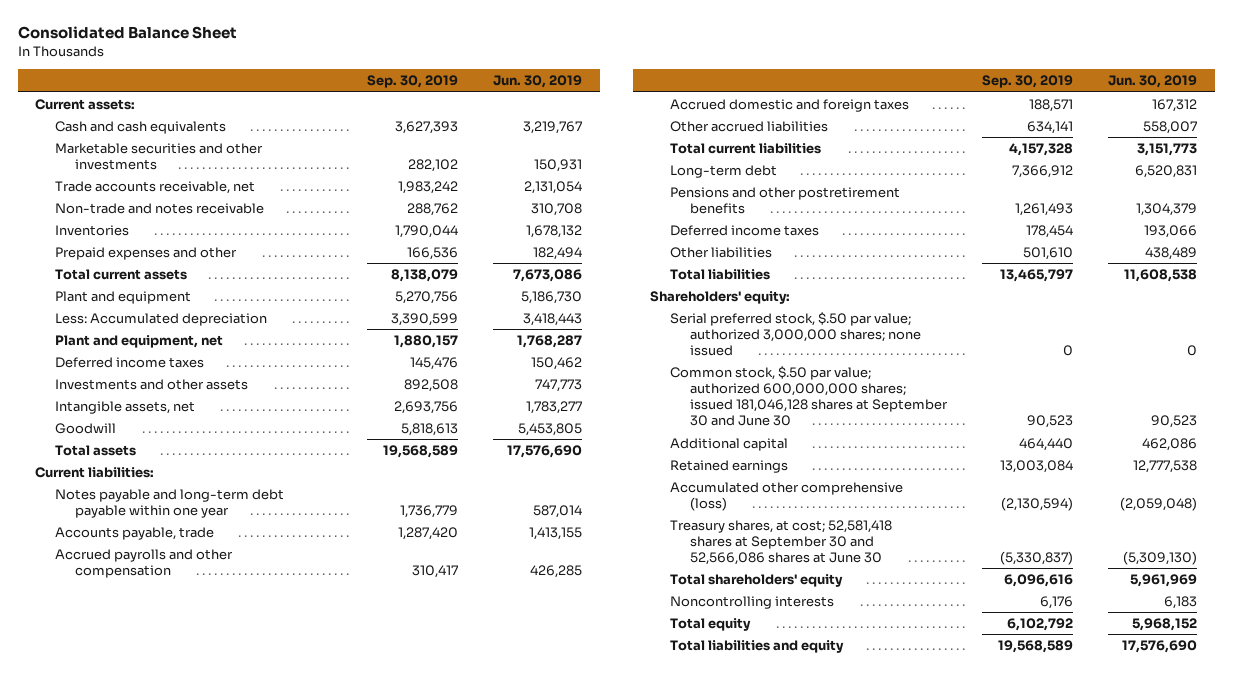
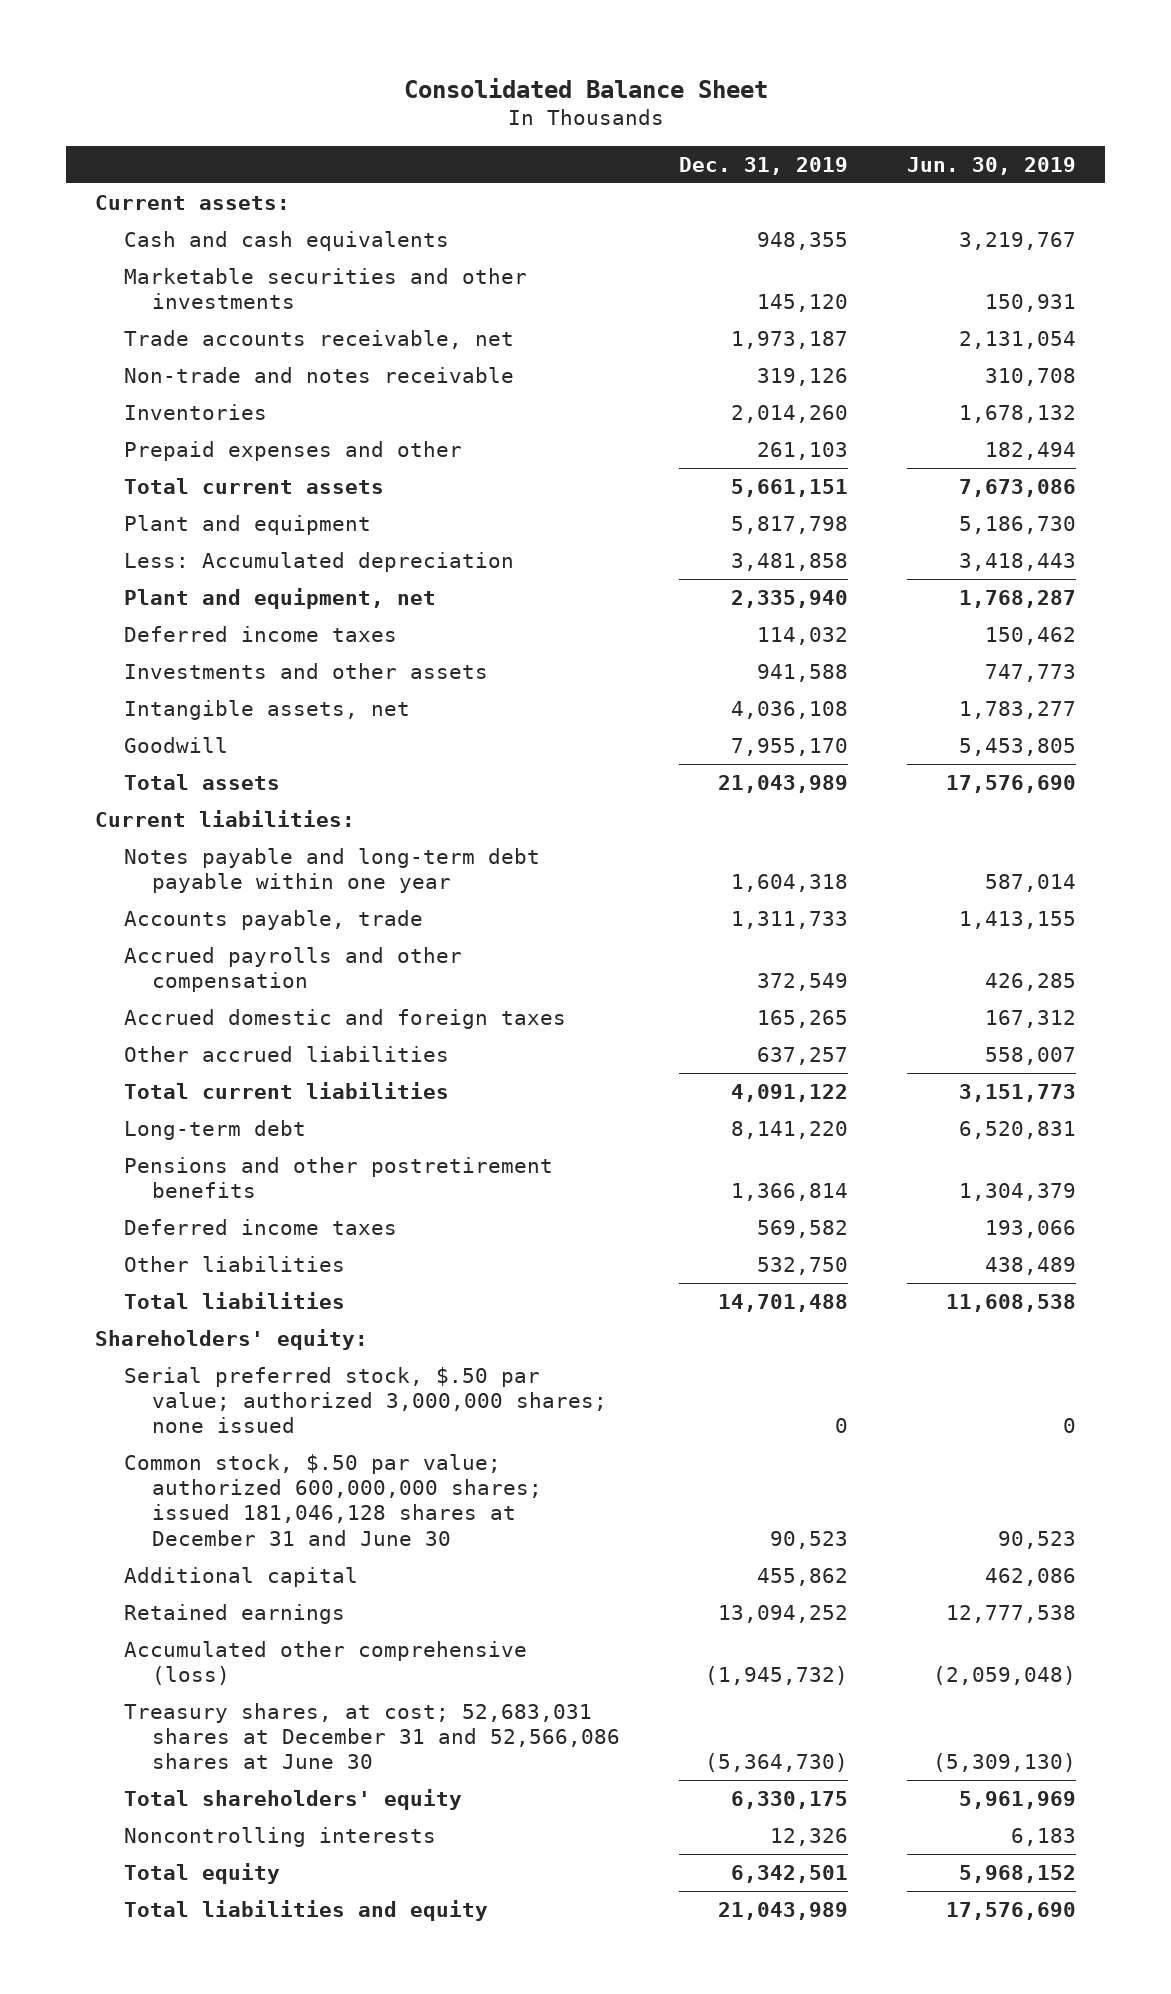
[367,75,459,89] Sep. 30, 2019 -> none
none -> [678,156,848,175] Dec. 31, 2019
[670,365,948,427] Common stock, $.50 par value; authorized 600,000,000 shares; issued 181,046,128 shares at September 30 and June 30 -> [123,1453,542,1546] Common stock, $.50 par value; authorized 600,000,000 shares; issued 181,046,128 shares at December 31 and June 30
[670,519,893,566] Treasury shares, at cost; 52,581,418 shares at September 30 and 52,566,086 shares at June 30 -> [123,1702,620,1770] Treasury shares, at cost; 52,683,031 shares at December 31 and 52,566,086 shares at June 30

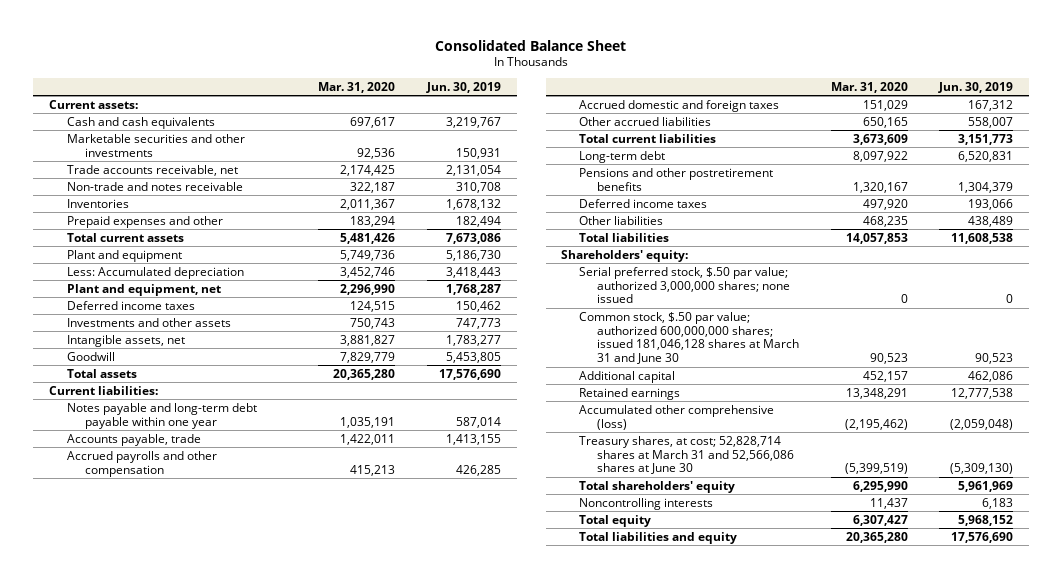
[678,156,848,175] Dec. 31, 2019 -> none
none -> [318,81,396,93] Mar. 31, 2020
[123,1453,542,1546] Common stock, $.50 par value; authorized 600,000,000 shares; issued 181,046,128 shares at December 31 and June 30 -> [579,311,800,365] Common stock, $.50 par value; authorized 600,000,000 shares; issued 181,046,128 shares at March 31 and June 30
[123,1702,620,1770] Treasury shares, at cost; 52,683,031 shares at December 31 and 52,566,086 shares at June 30 -> [579,435,795,475] Treasury shares, at cost; 52,828,714 shares at March 31 and 52,566,086 shares at June 30

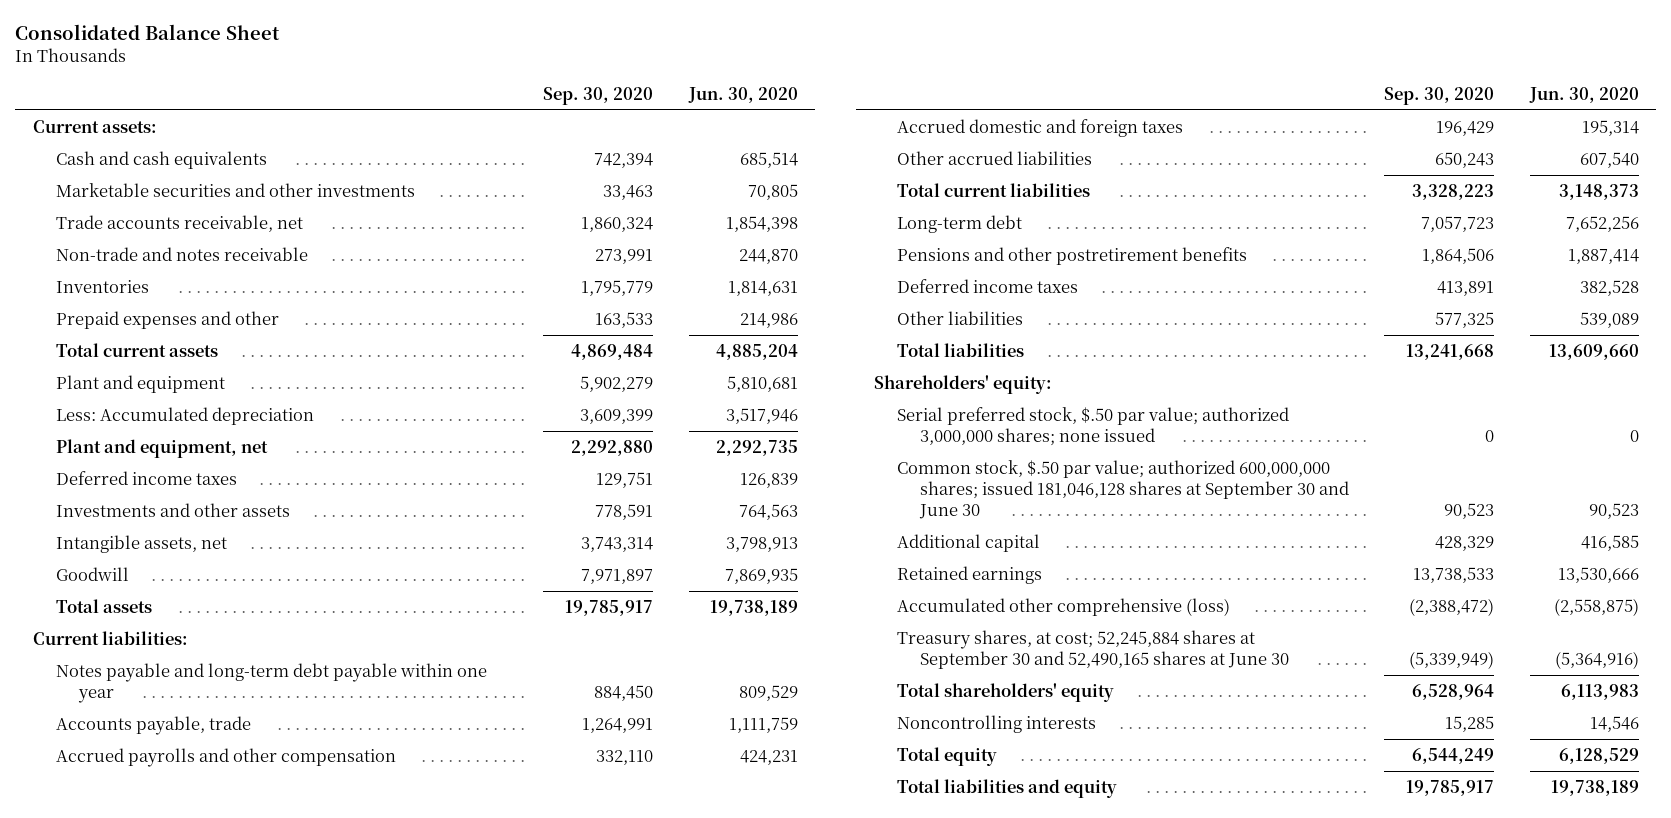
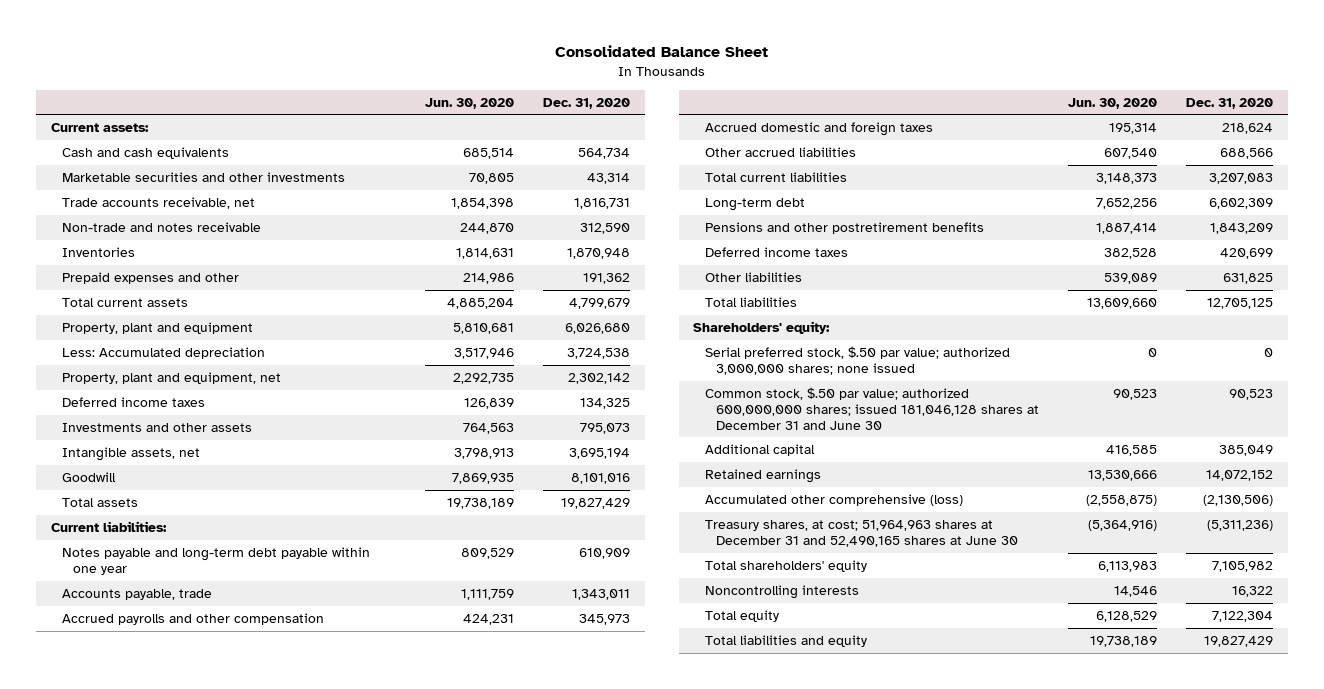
[543,87,654,106] Sep. 30, 2020 -> none
none -> [543,97,631,109] Dec. 31, 2020
[55,374,225,393] Plant and equipment -> [61,322,253,335] Property, plant and equipment
[55,438,268,458] Plant and equipment, net -> [61,372,281,385] Property, plant and equipment, net
[896,459,1349,519] Common stock, $.50 par value; authorized 600,000,000 shares; issued 181,046,128 shares at September 30 and June 30 -> [704,387,1040,430] Common stock, $.50 par value; authorized 600,000,000 shares; issued 181,046,128 shares at December 31 and June 30
[896,629,1289,669] Treasury shares, at cost; 52,245,884 shares at September 30 and 52,490,165 shares at June 30 -> [704,520,1019,547] Treasury shares, at cost; 51,964,963 shares at December 31 and 52,490,165 shares at June 30

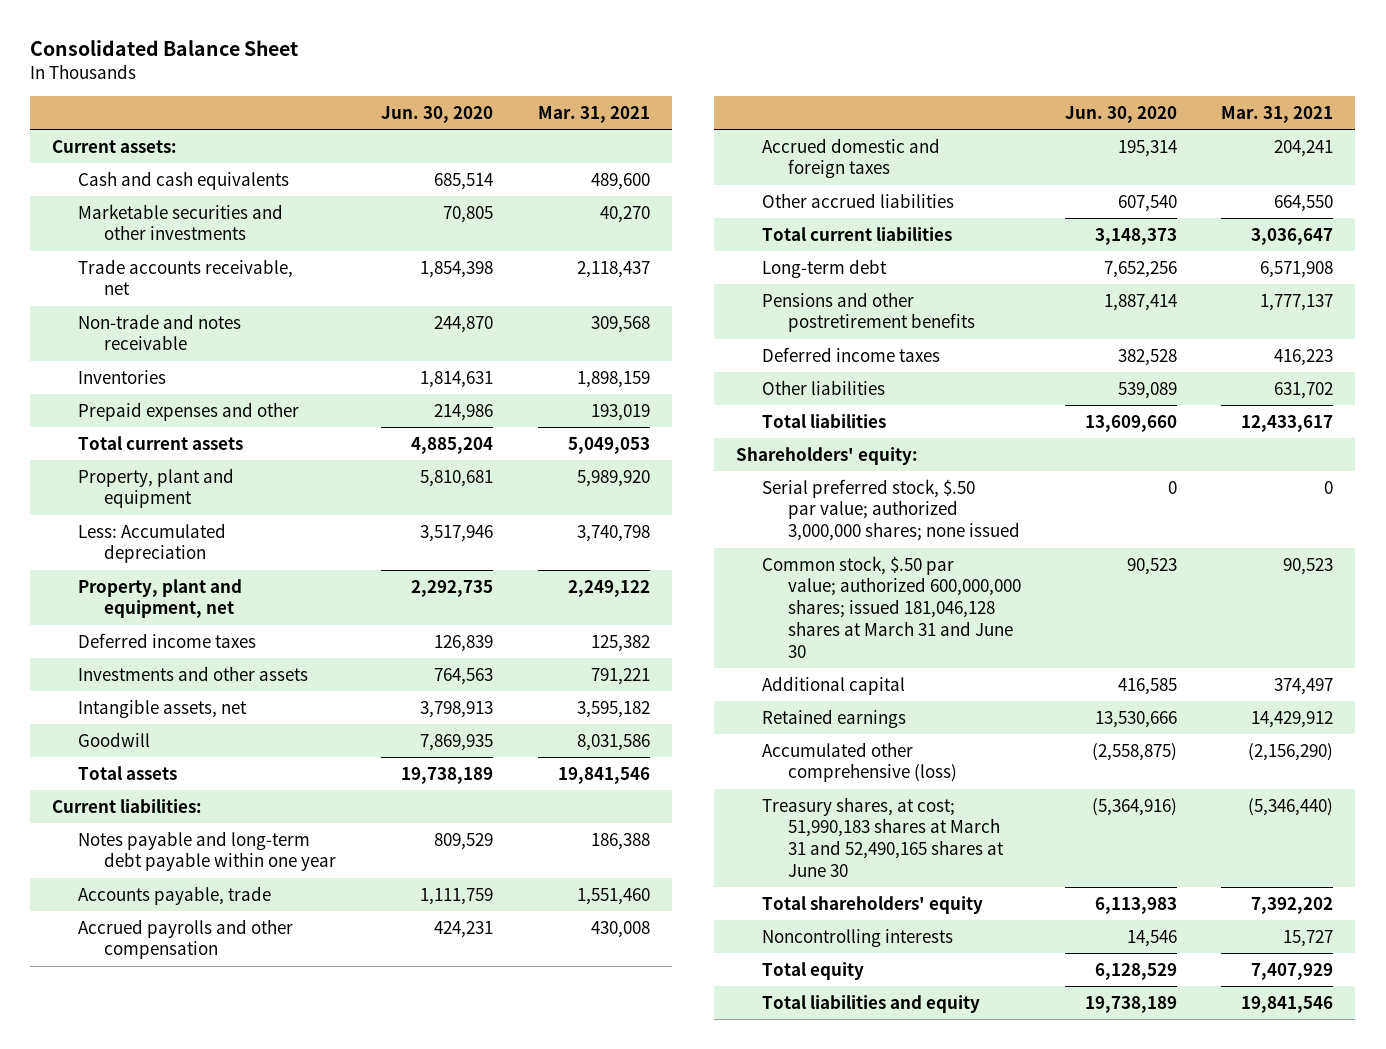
[543,97,631,109] Dec. 31, 2020 -> none
none -> [537,105,650,123] Mar. 31, 2021
[704,387,1040,430] Common stock, $.50 par value; authorized 600,000,000 shares; issued 181,046,128 shares at December 31 and June 30 -> [761,555,1021,658] Common stock, $.50 par value; authorized 600,000,000 shares; issued 181,046,128 shares at March 31 and June 30
[704,520,1019,547] Treasury shares, at cost; 51,964,963 shares at December 31 and 52,490,165 shares at June 30 -> [761,796,1004,877] Treasury shares, at cost; 51,990,183 shares at March 31 and 52,490,165 shares at June 30

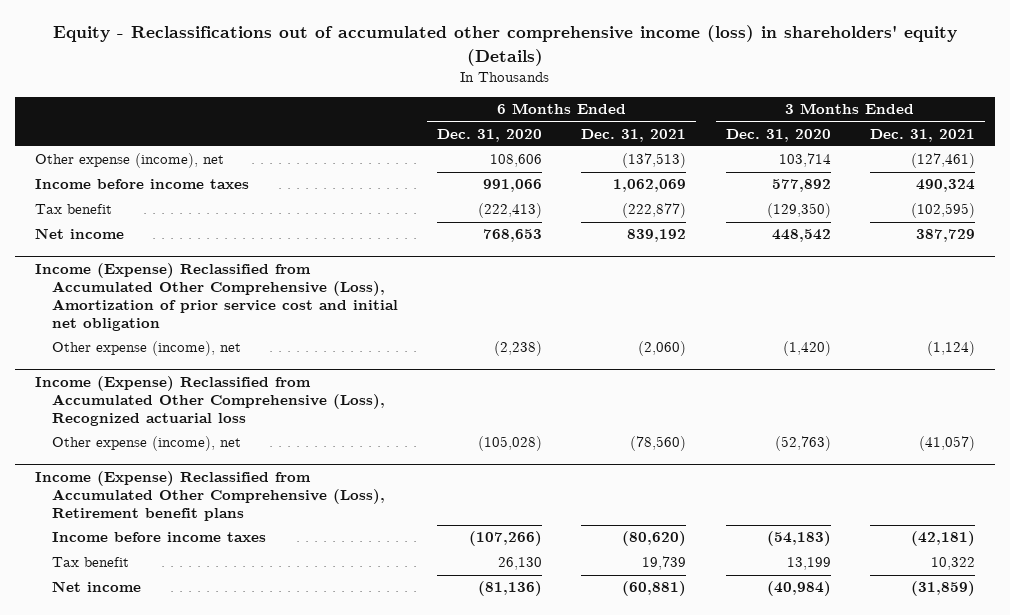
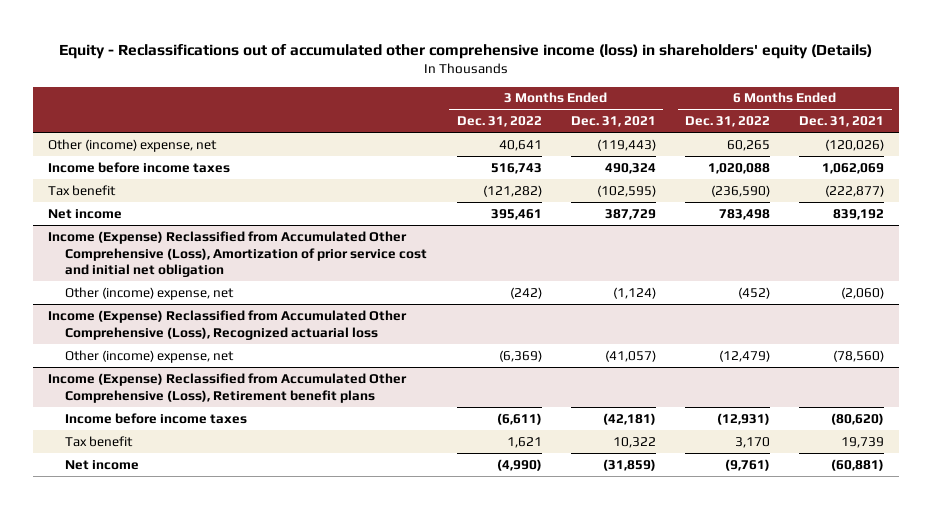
[436,128,542,142] Dec. 31, 2020 -> none
[725,128,831,142] Dec. 31, 2020 -> none
none -> [456,116,542,128] Dec. 31, 2022
none -> [685,116,771,128] Dec. 31, 2022
[34,153,224,169] Other expense (income), net -> [48,138,218,152] Other (income) expense, net
[622,153,687,169] (137,513) -> [825,138,885,151] (120,026)
[910,153,975,169] (127,461) -> [596,138,656,151] (119,443)
[51,341,241,357] Other expense (income), net -> [65,286,235,300] Other (income) expense, net
[51,436,241,452] Other expense (income), net -> [65,349,235,363] Other (income) expense, net

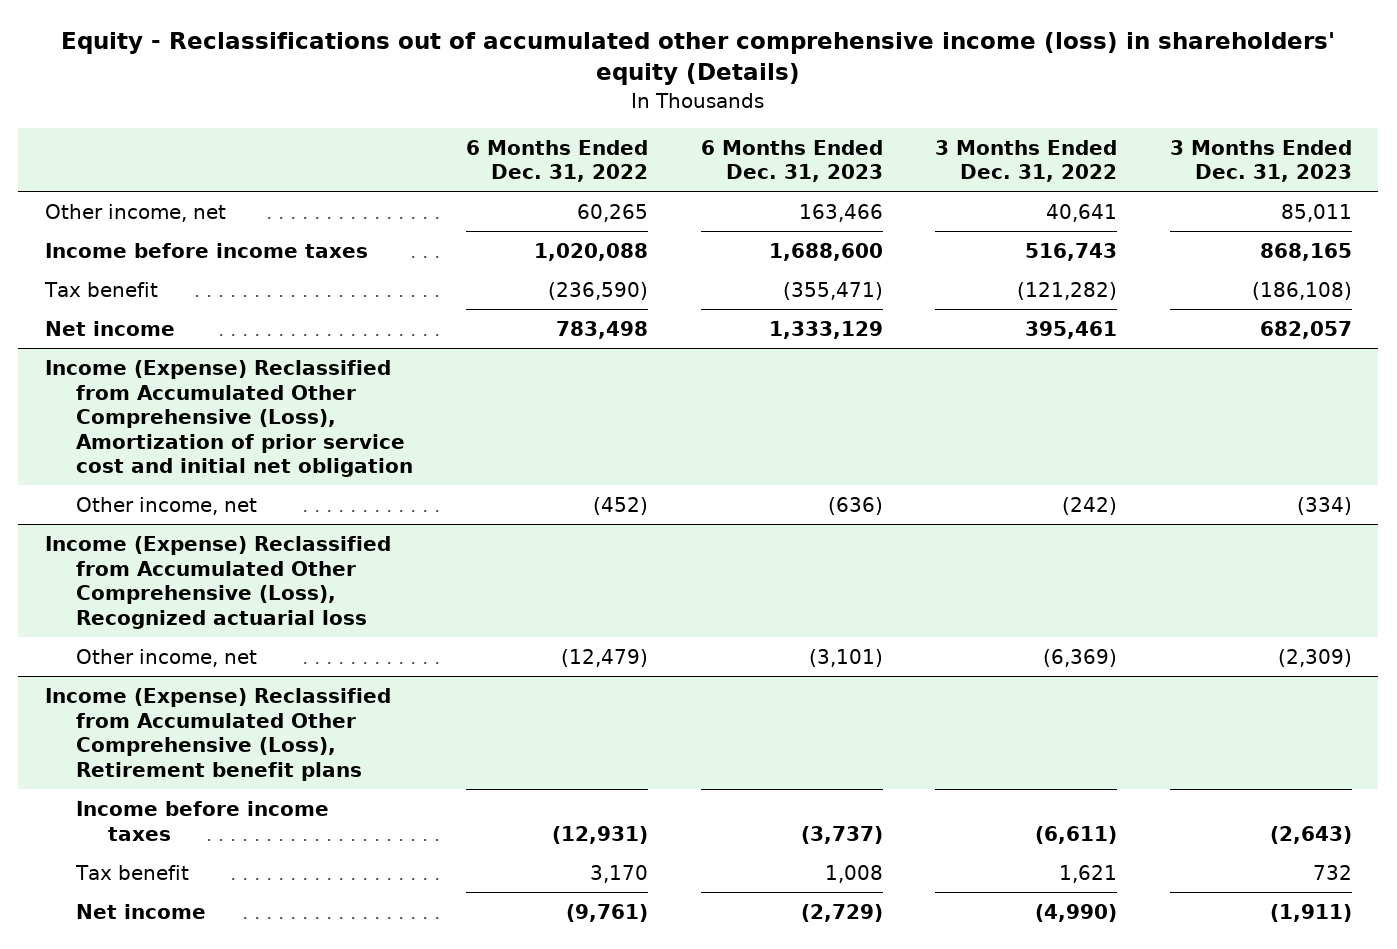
[570,116,656,128] Dec. 31, 2021 -> none
[799,116,885,128] Dec. 31, 2021 -> none
none -> [700,139,883,183] 6 Months Ended Dec. 31, 2023
none -> [1170,139,1353,183] 3 Months Ended Dec. 31, 2023
[48,138,218,152] Other (income) expense, net -> [44,203,226,222] Other income, net
[65,286,235,300] Other (income) expense, net -> [76,496,258,515] Other income, net
[65,349,235,363] Other (income) expense, net -> [76,648,258,667] Other income, net

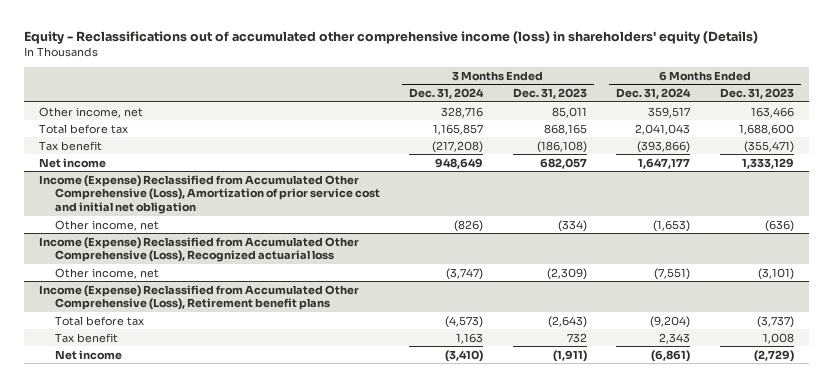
[466,139,649,183] 6 Months Ended Dec. 31, 2022 -> none
[935,139,1118,183] 3 Months Ended Dec. 31, 2022 -> none
none -> [409,88,485,100] Dec. 31, 2024
none -> [616,88,692,100] Dec. 31, 2024
[44,242,368,258] Income before income taxes -> [39,123,129,134] Total before tax
[76,800,330,841] Income before income taxes -> [54,315,144,326] Total before tax

